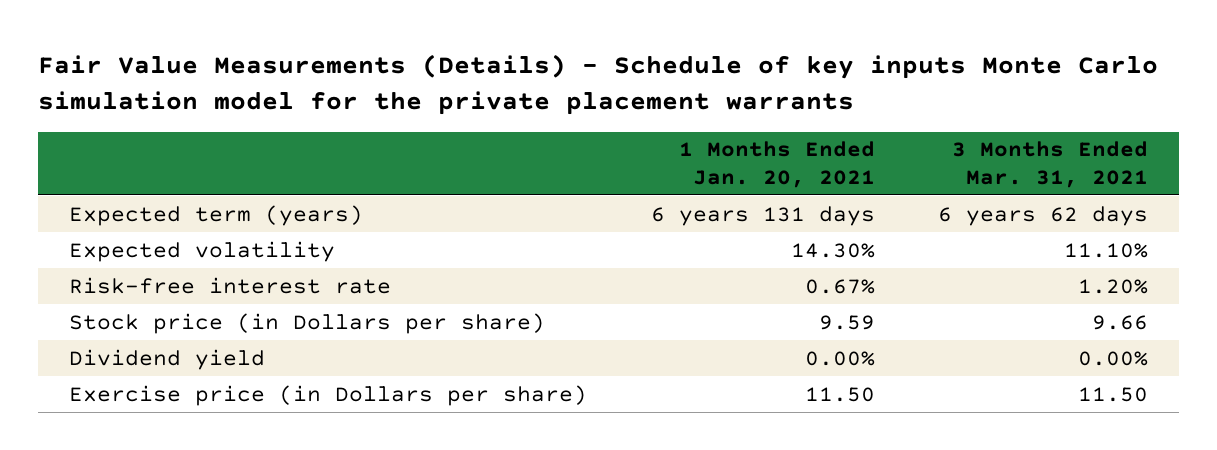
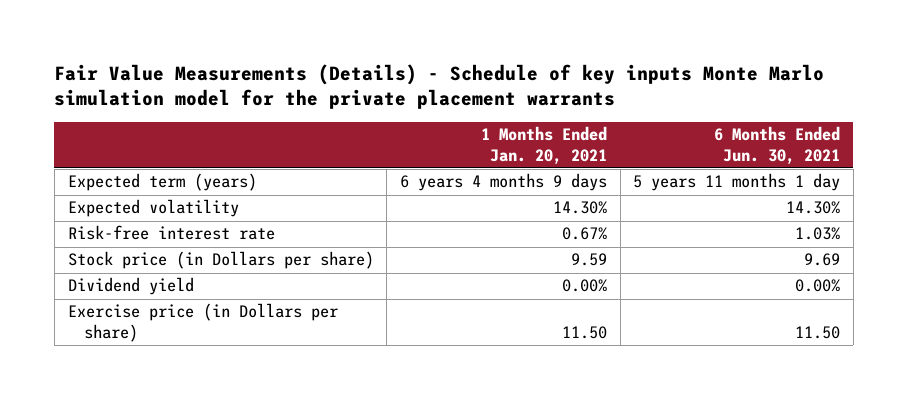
[37,54,1158,115] Fair Value Measurements (Details) - Schedule of key inputs Monte Carlo simulation model for the private placement warrants -> [54,63,825,110] Fair Value Measurements (Details) - Schedule of key inputs Monte Marlo simulation model for the private placement warrants
[951,141,1148,188] 3 Months Ended Mar. 31, 2021 -> none
none -> [714,126,841,165] 6 Months Ended Jun. 30, 2021
[650,205,875,226] 6 years 131 days -> [399,173,607,192] 6 years 4 months 9 days

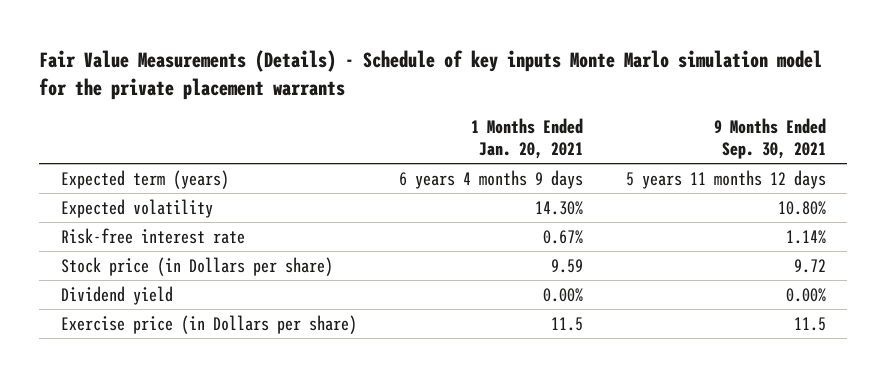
[714,126,841,165] 6 Months Ended Jun. 30, 2021 -> none
none -> [713,118,826,160] 9 Months Ended Sep. 30, 2021
[561,326,607,340] 11.50 -> [551,316,584,331] 11.5

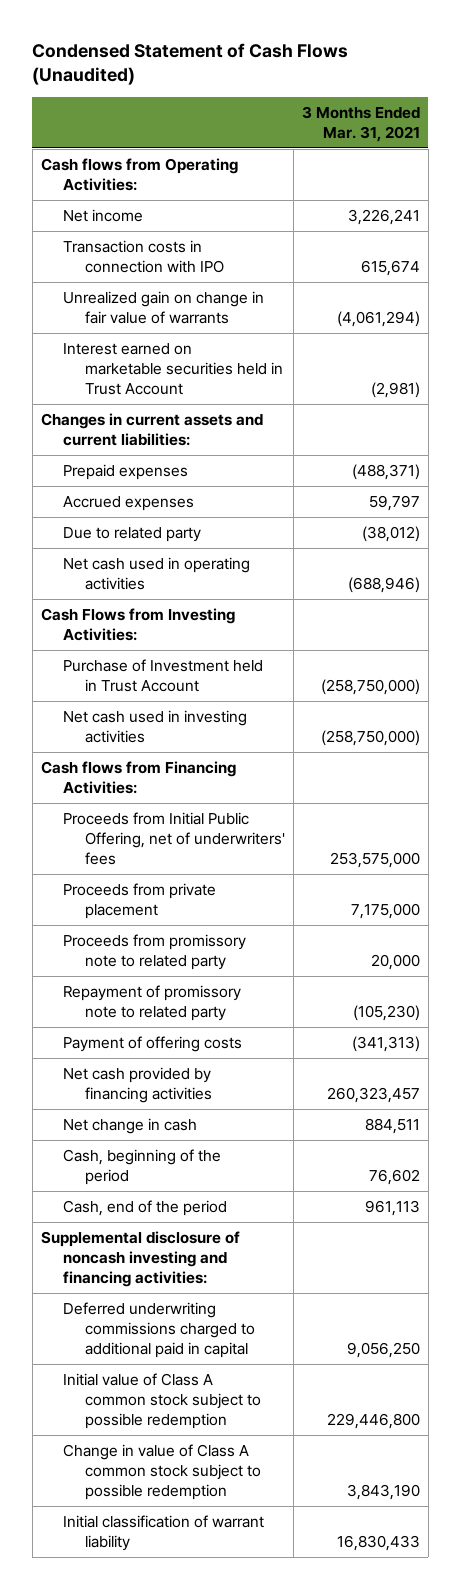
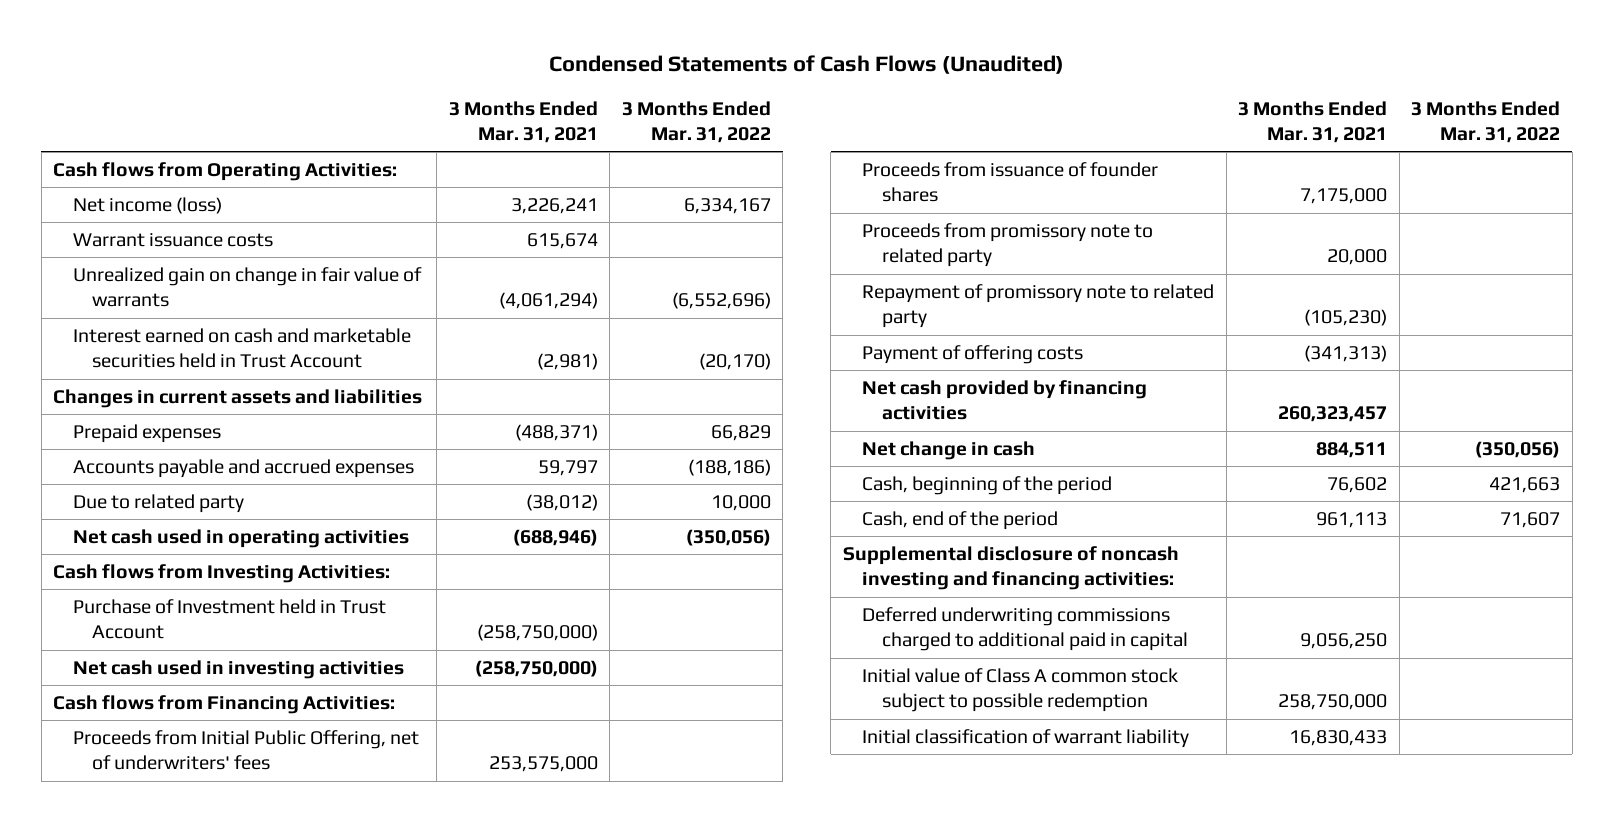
[32,42,349,86] Condensed Statement of Cash Flows (Unaudited) -> [548,55,1064,75] Condensed Statements of Cash Flows (Unaudited)
none -> [621,100,771,143] 3 Months Ended Mar. 31, 2022
[62,208,143,222] Net income -> [72,197,222,215] Net income (loss)
[62,239,224,274] Transaction costs in connection with IPO -> [72,233,273,248] Warrant issuance costs
[62,342,283,396] Interest earned on marketable securities held in Trust Account -> [72,328,411,369] Interest earned on cash and marketable securities held in Trust Account
[40,412,263,447] Changes in current assets and current liabilities: -> [53,389,423,409] Changes in current assets and liabilities
[62,495,194,511] Accrued expenses -> [72,459,414,479] Accounts payable and accrued expenses
[40,607,235,642] Cash Flows from Investing Activities: -> [53,564,391,584] Cash flows from Investing Activities:
[62,882,216,920] Proceeds from private placement -> [862,162,1159,203] Proceeds from issuance of founder shares
[62,1443,261,1501] Change in value of Class A common stock subject to possible redemption -> none
[326,1413,420,1430] 229,446,800 -> [1278,694,1388,711] 258,750,000

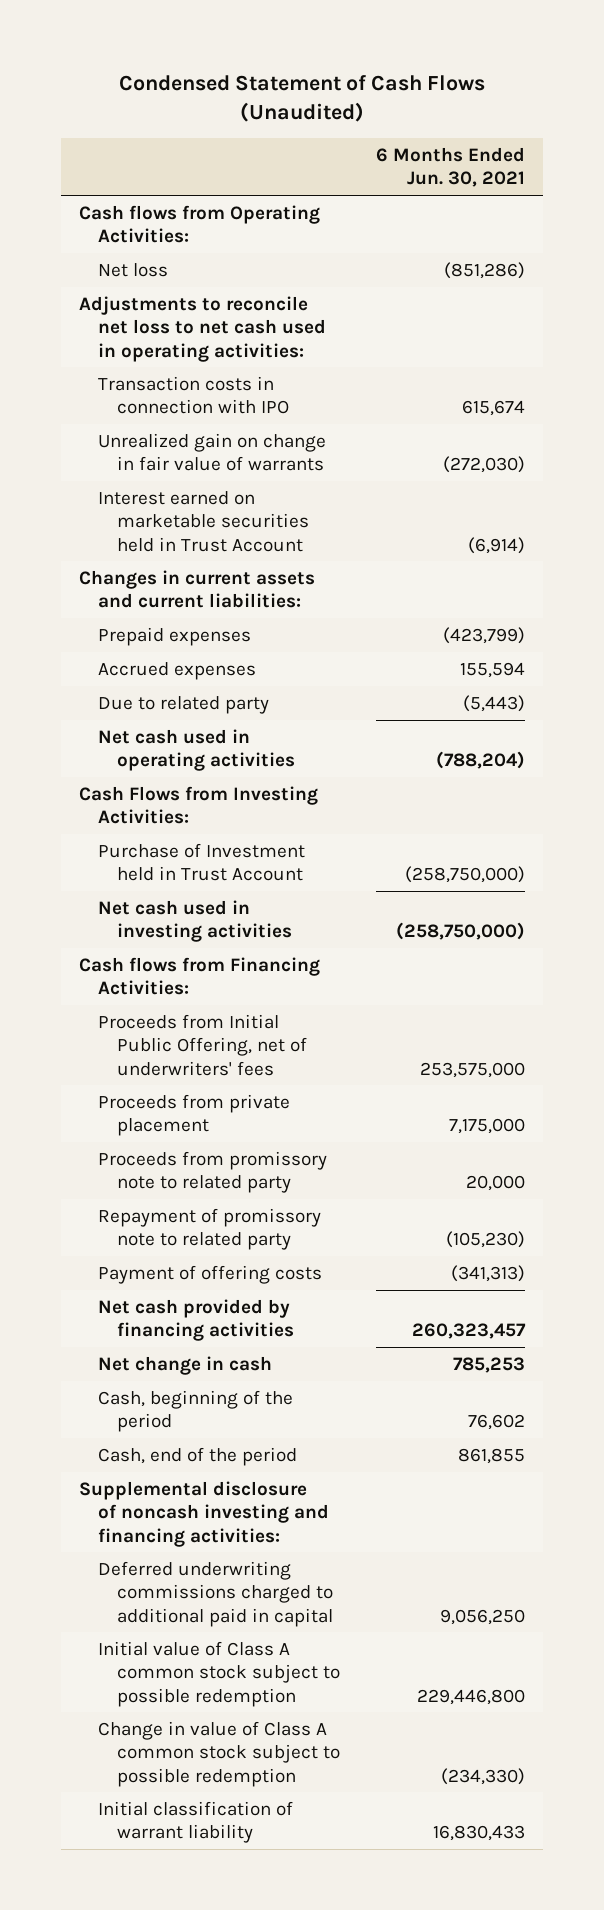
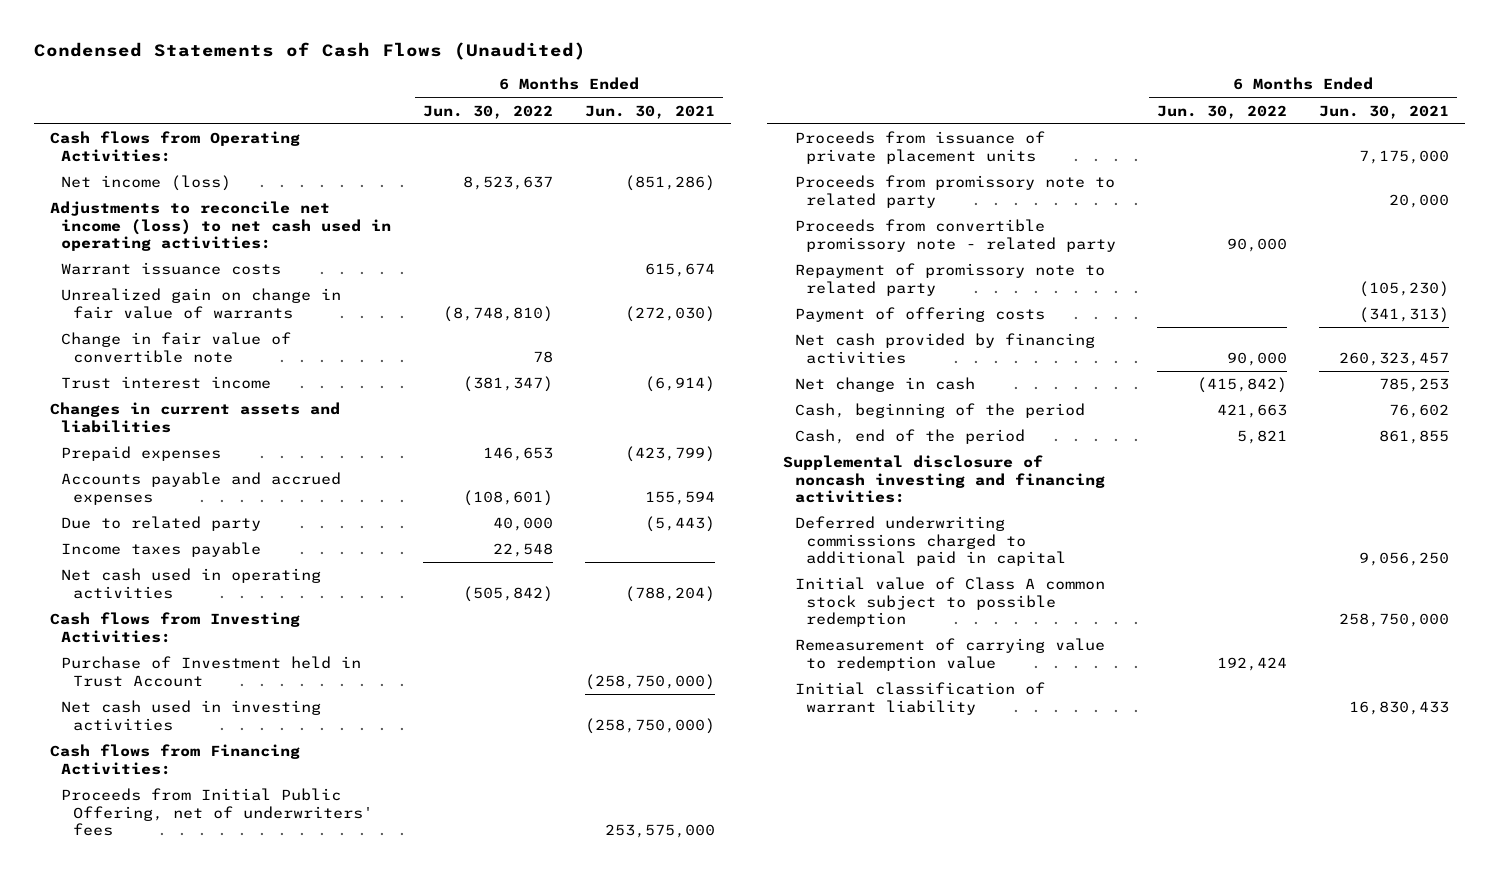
[118,74,485,123] Condensed Statement of Cash Flows (Unaudited) -> [33,42,586,61] Condensed Statements of Cash Flows (Unaudited)
none -> [423,104,554,119] Jun. 30, 2022
[97,262,168,277] Net loss -> [61,175,232,192] Net income (loss)
[78,295,326,362] Adjustments to reconcile net loss to net cash used in operating activities: -> [49,201,392,251] Adjustments to reconcile net income (loss) to net cash used in operating activities:
[97,375,290,415] Transaction costs in connection with IPO -> [61,262,282,276] Warrant issuance costs
none -> [61,332,292,363] Change in fair value of convertible note
[97,490,310,552] Interest earned on marketable securities held in Trust Account -> [61,376,272,390] Trust interest income
[78,569,315,609] Changes in current assets and current liabilities: -> [49,402,340,433] Changes in current assets and liabilities
[97,661,256,680] Accrued expenses -> [61,472,342,505] Accounts payable and accrued expenses
none -> [61,542,262,558] Income taxes payable
[78,785,318,825] Cash Flows from Investing Activities: -> [49,612,300,643] Cash flows from Investing Activities:
[97,1093,290,1137] Proceeds from private placement -> [794,131,1045,164] Proceeds from issuance of private placement units
none -> [794,219,1117,252] Proceeds from convertible promissory note - related party
[97,1720,341,1787] Change in value of Class A common stock subject to possible redemption -> none
[416,1688,525,1705] 229,446,800 -> [1338,612,1449,627] 258,750,000
none -> [794,638,1105,671] Remeasurement of carrying value to redemption value

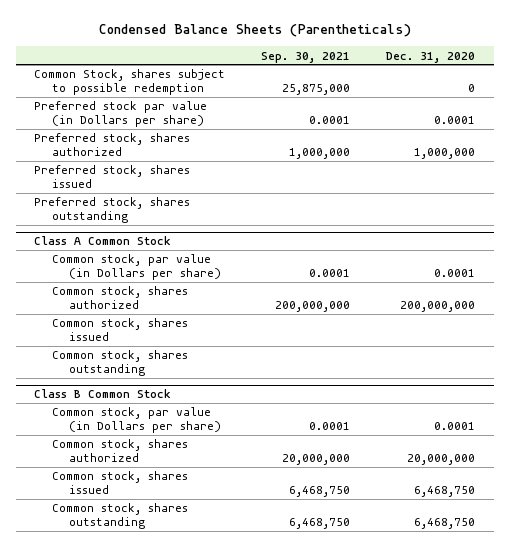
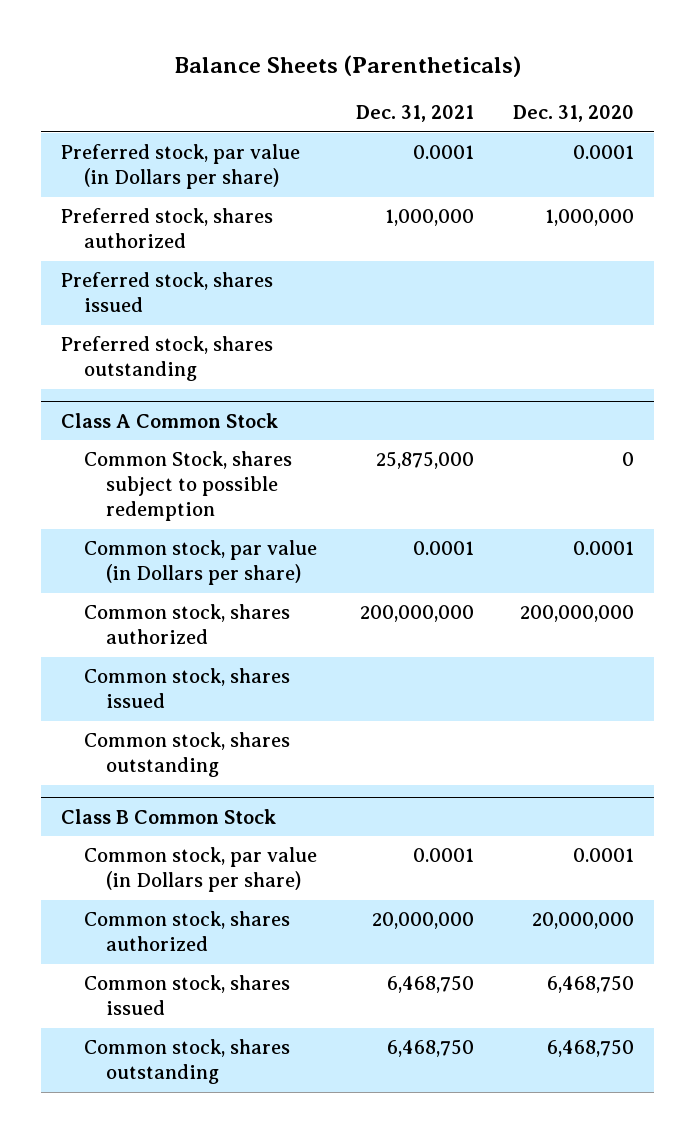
[98,24,411,38] Condensed Balance Sheets (Parentheticals) -> [173,54,521,77] Balance Sheets (Parentheticals)
[261,51,351,63] Sep. 30, 2021 -> none
none -> [355,105,474,123] Dec. 31, 2021
[33,69,225,96] Common Stock, shares subject to possible redemption -> none
[33,101,207,128] Preferred stock par value (in Dollars per share) -> [60,144,300,190] Preferred stock, par value (in Dollars per share)
none -> [83,451,292,522] Common Stock, shares subject to possible redemption

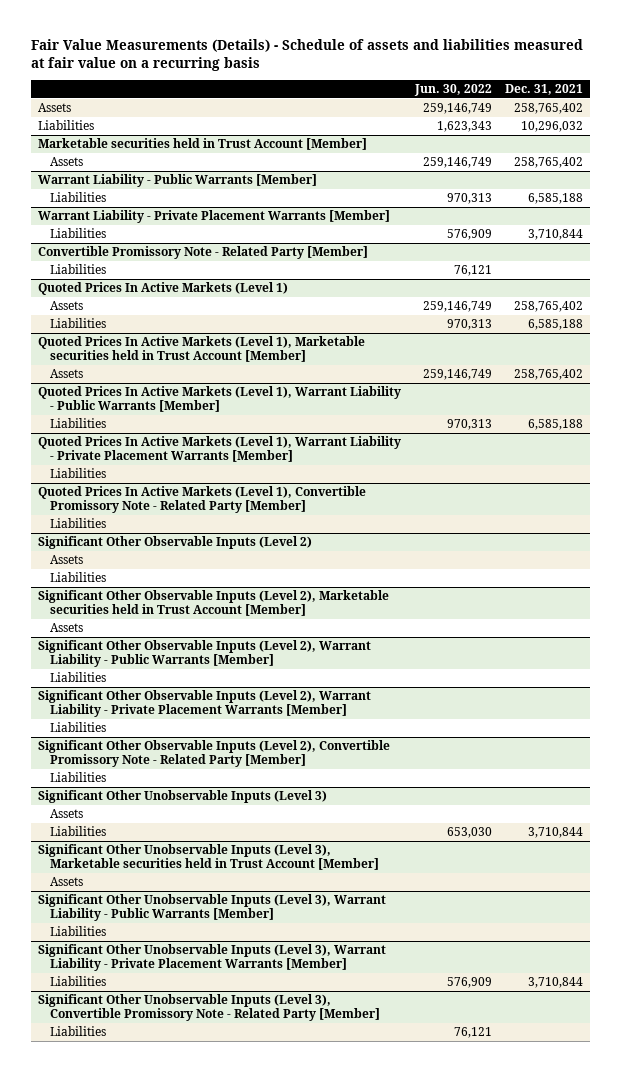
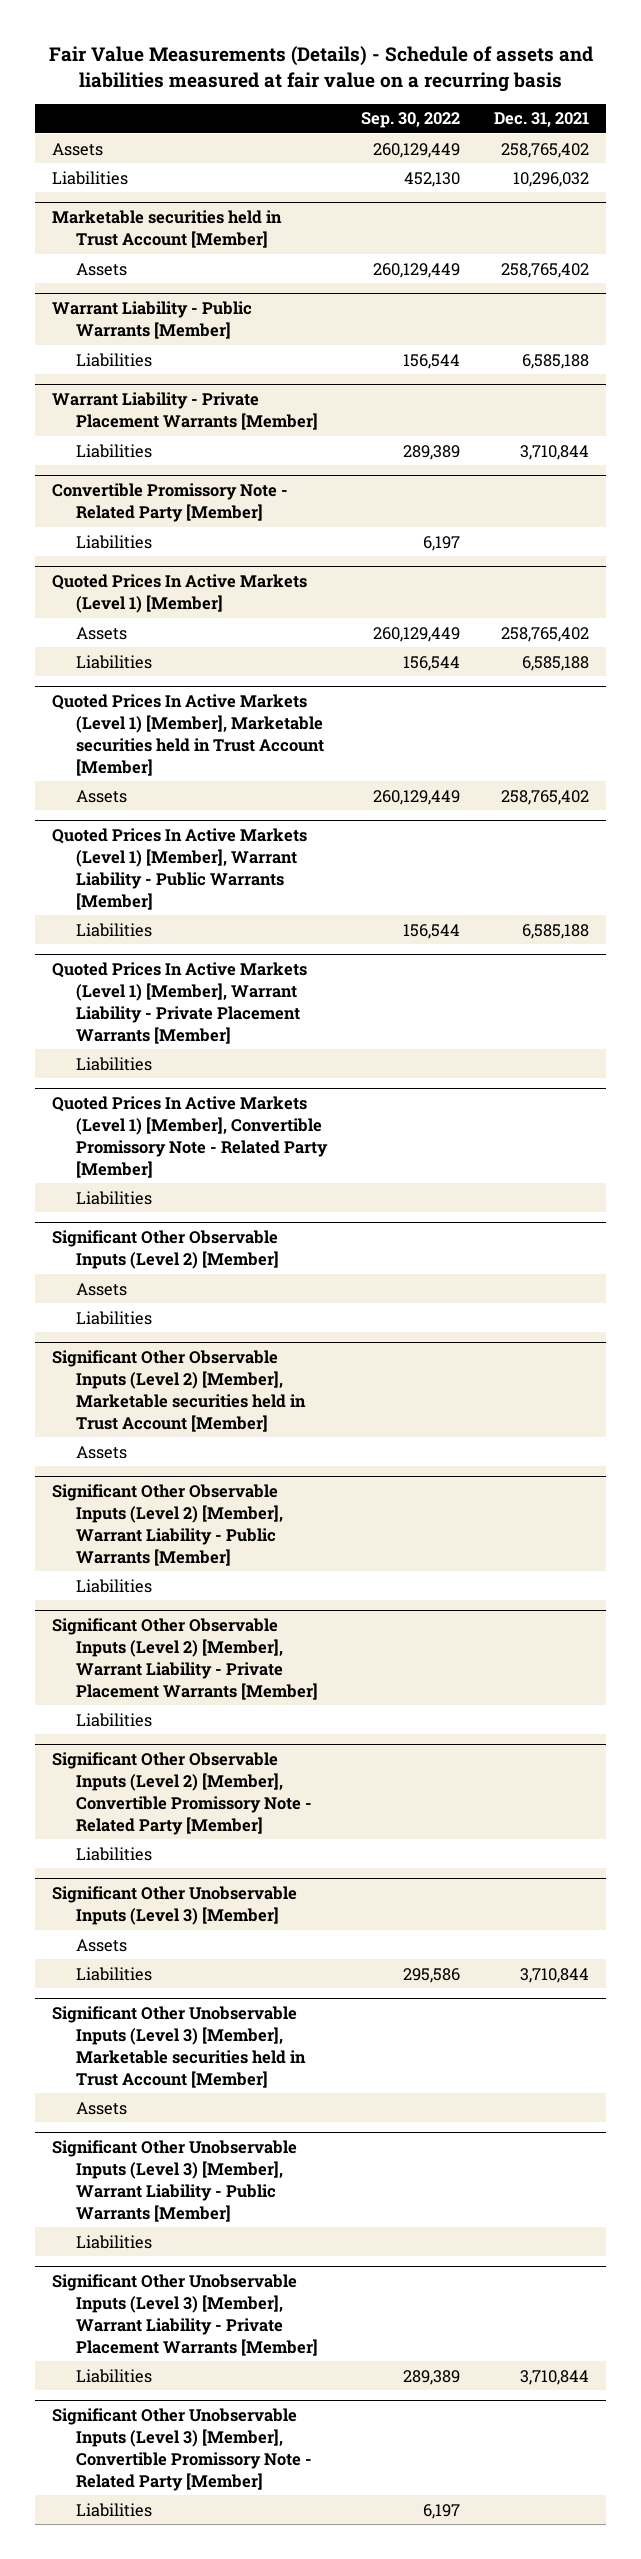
[413,84,492,97] Jun. 30, 2022 -> none
none -> [360,112,460,129] Sep. 30, 2022
[38,282,289,296] Quoted Prices In Active Markets (Level 1) -> [52,574,308,614] Quoted Prices In Active Markets (Level 1) [Member]
[38,336,366,363] Quoted Prices In Active Markets (Level 1), Marketable securities held in Trust Account [Member] -> [52,694,324,776] Quoted Prices In Active Markets (Level 1) [Member], Marketable securities held in Trust Account [Member]
[38,386,402,413] Quoted Prices In Active Markets (Level 1), Warrant Liability - Public Warrants [Member] -> [52,828,308,910] Quoted Prices In Active Markets (Level 1) [Member], Warrant Liability - Public Warrants [Member]
[38,436,402,463] Quoted Prices In Active Markets (Level 1), Warrant Liability - Private Placement Warrants [Member] -> [52,962,308,1044] Quoted Prices In Active Markets (Level 1) [Member], Warrant Liability - Private Placement Warrants [Member]
[38,486,367,514] Quoted Prices In Active Markets (Level 1), Convertible Promissory Note - Related Party [Member] -> [52,1096,328,1178] Quoted Prices In Active Markets (Level 1) [Member], Convertible Promissory Note - Related Party [Member]
[38,536,313,550] Significant Other Observable Inputs (Level 2) -> [52,1230,279,1270] Significant Other Observable Inputs (Level 2) [Member]
[38,590,390,617] Significant Other Observable Inputs (Level 2), Marketable securities held in Trust Account [Member] -> [52,1350,306,1432] Significant Other Observable Inputs (Level 2) [Member], Marketable securities held in Trust Account [Member]
[38,640,372,668] Significant Other Observable Inputs (Level 2), Warrant Liability - Public Warrants [Member] -> [52,1484,283,1566] Significant Other Observable Inputs (Level 2) [Member], Warrant Liability - Public Warrants [Member]
[38,690,372,718] Significant Other Observable Inputs (Level 2), Warrant Liability - Private Placement Warrants [Member] -> [52,1618,318,1700] Significant Other Observable Inputs (Level 2) [Member], Warrant Liability - Private Placement Warrants [Member]
[38,740,391,768] Significant Other Observable Inputs (Level 2), Convertible Promissory Note - Related Party [Member] -> [52,1752,312,1835] Significant Other Observable Inputs (Level 2) [Member], Convertible Promissory Note - Related Party [Member]
[38,790,328,804] Significant Other Unobservable Inputs (Level 3) -> [52,1886,298,1926] Significant Other Unobservable Inputs (Level 3) [Member]
[38,844,380,871] Significant Other Unobservable Inputs (Level 3), Marketable securities held in Trust Account [Member] -> [52,2006,306,2088] Significant Other Unobservable Inputs (Level 3) [Member], Marketable securities held in Trust Account [Member]
[38,894,387,922] Significant Other Unobservable Inputs (Level 3), Warrant Liability - Public Warrants [Member] -> [52,2140,298,2222] Significant Other Unobservable Inputs (Level 3) [Member], Warrant Liability - Public Warrants [Member]
[38,944,387,972] Significant Other Unobservable Inputs (Level 3), Warrant Liability - Private Placement Warrants [Member] -> [52,2274,318,2356] Significant Other Unobservable Inputs (Level 3) [Member], Warrant Liability - Private Placement Warrants [Member]
[38,994,381,1022] Significant Other Unobservable Inputs (Level 3), Convertible Promissory Note - Related Party [Member] -> [52,2408,312,2491] Significant Other Unobservable Inputs (Level 3) [Member], Convertible Promissory Note - Related Party [Member]

